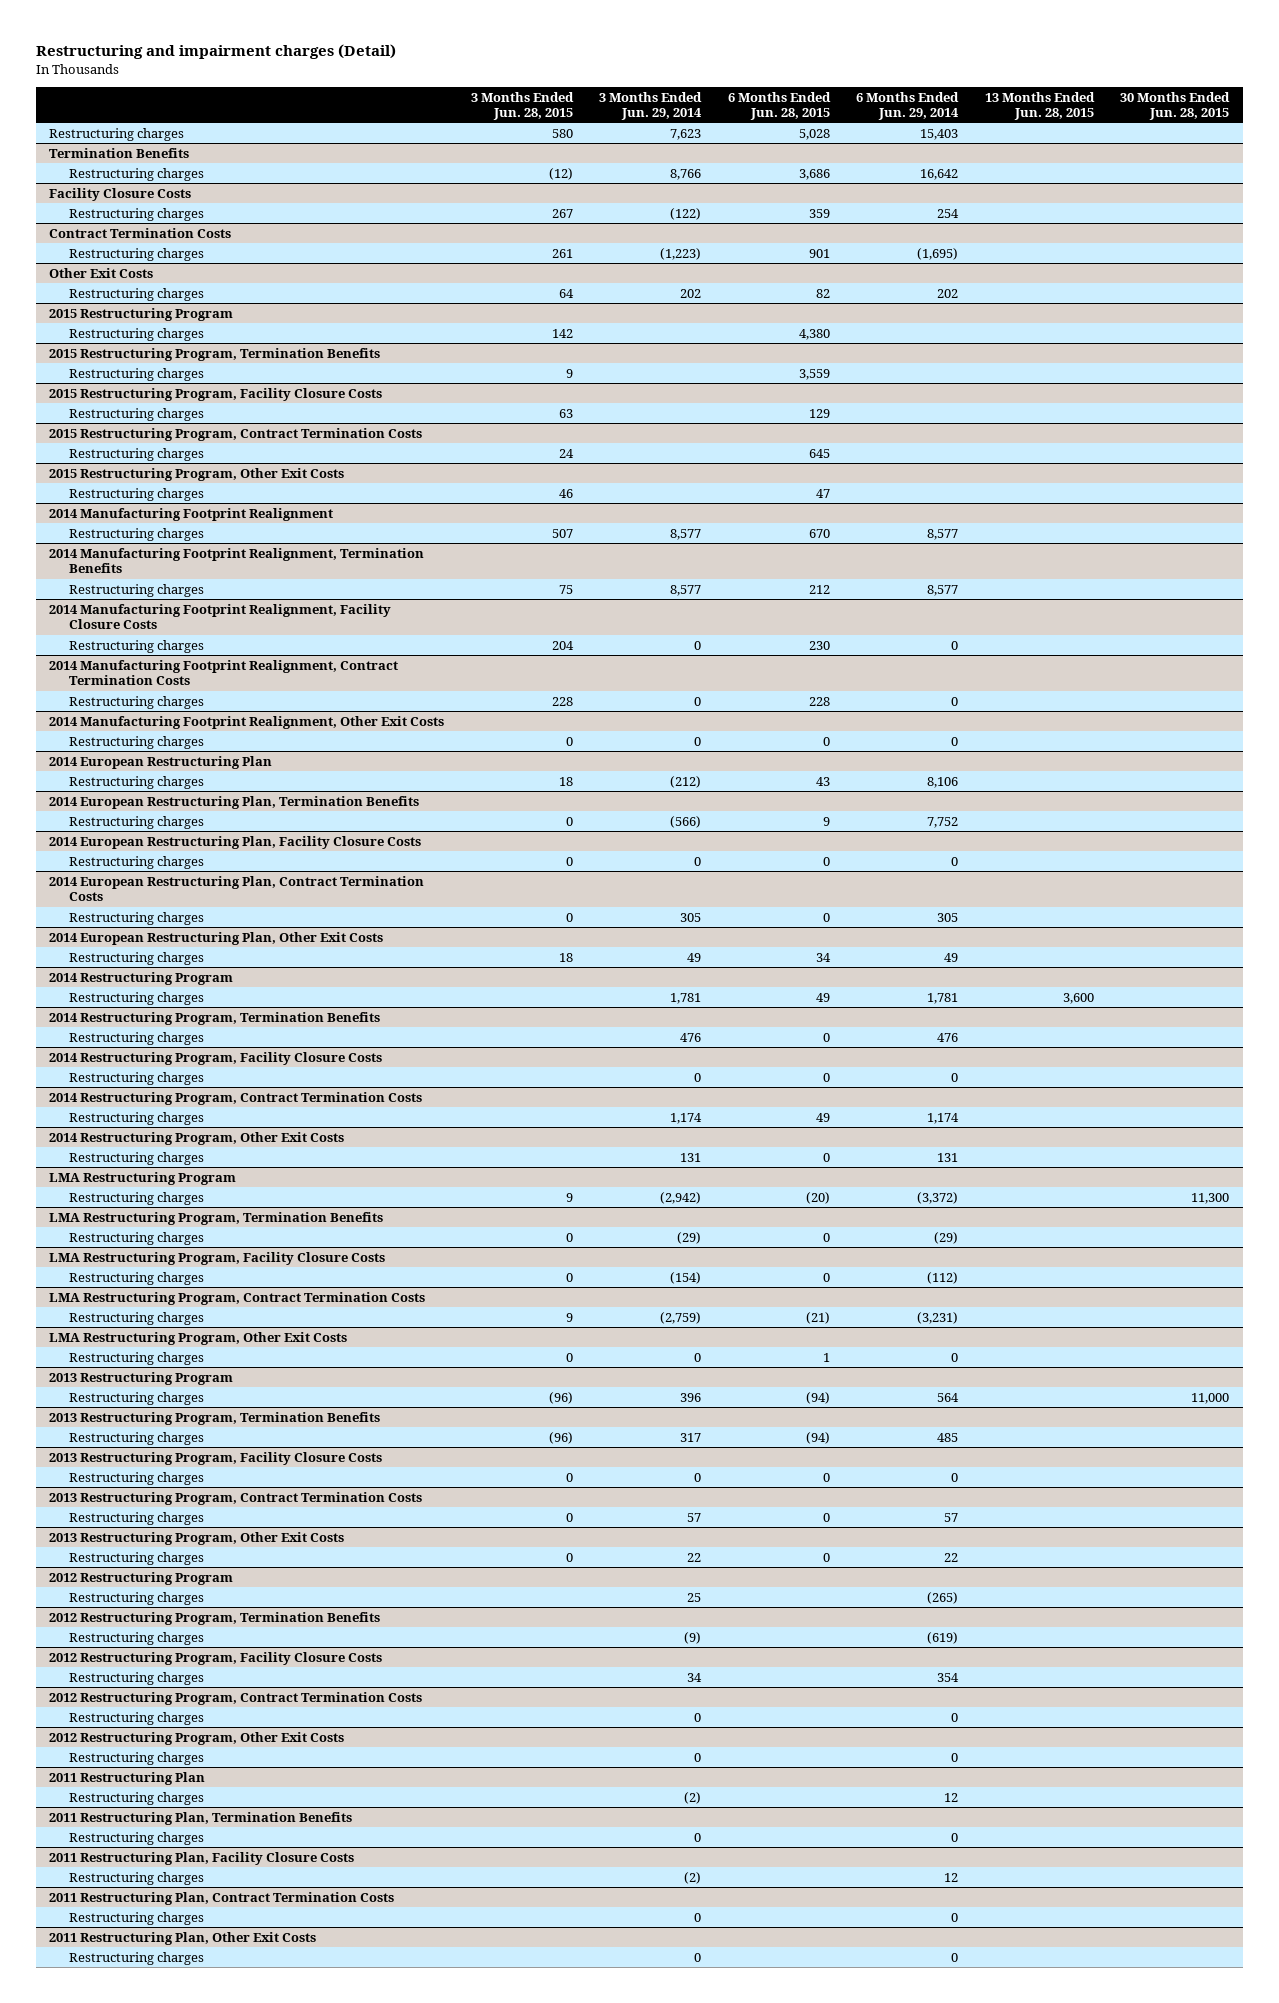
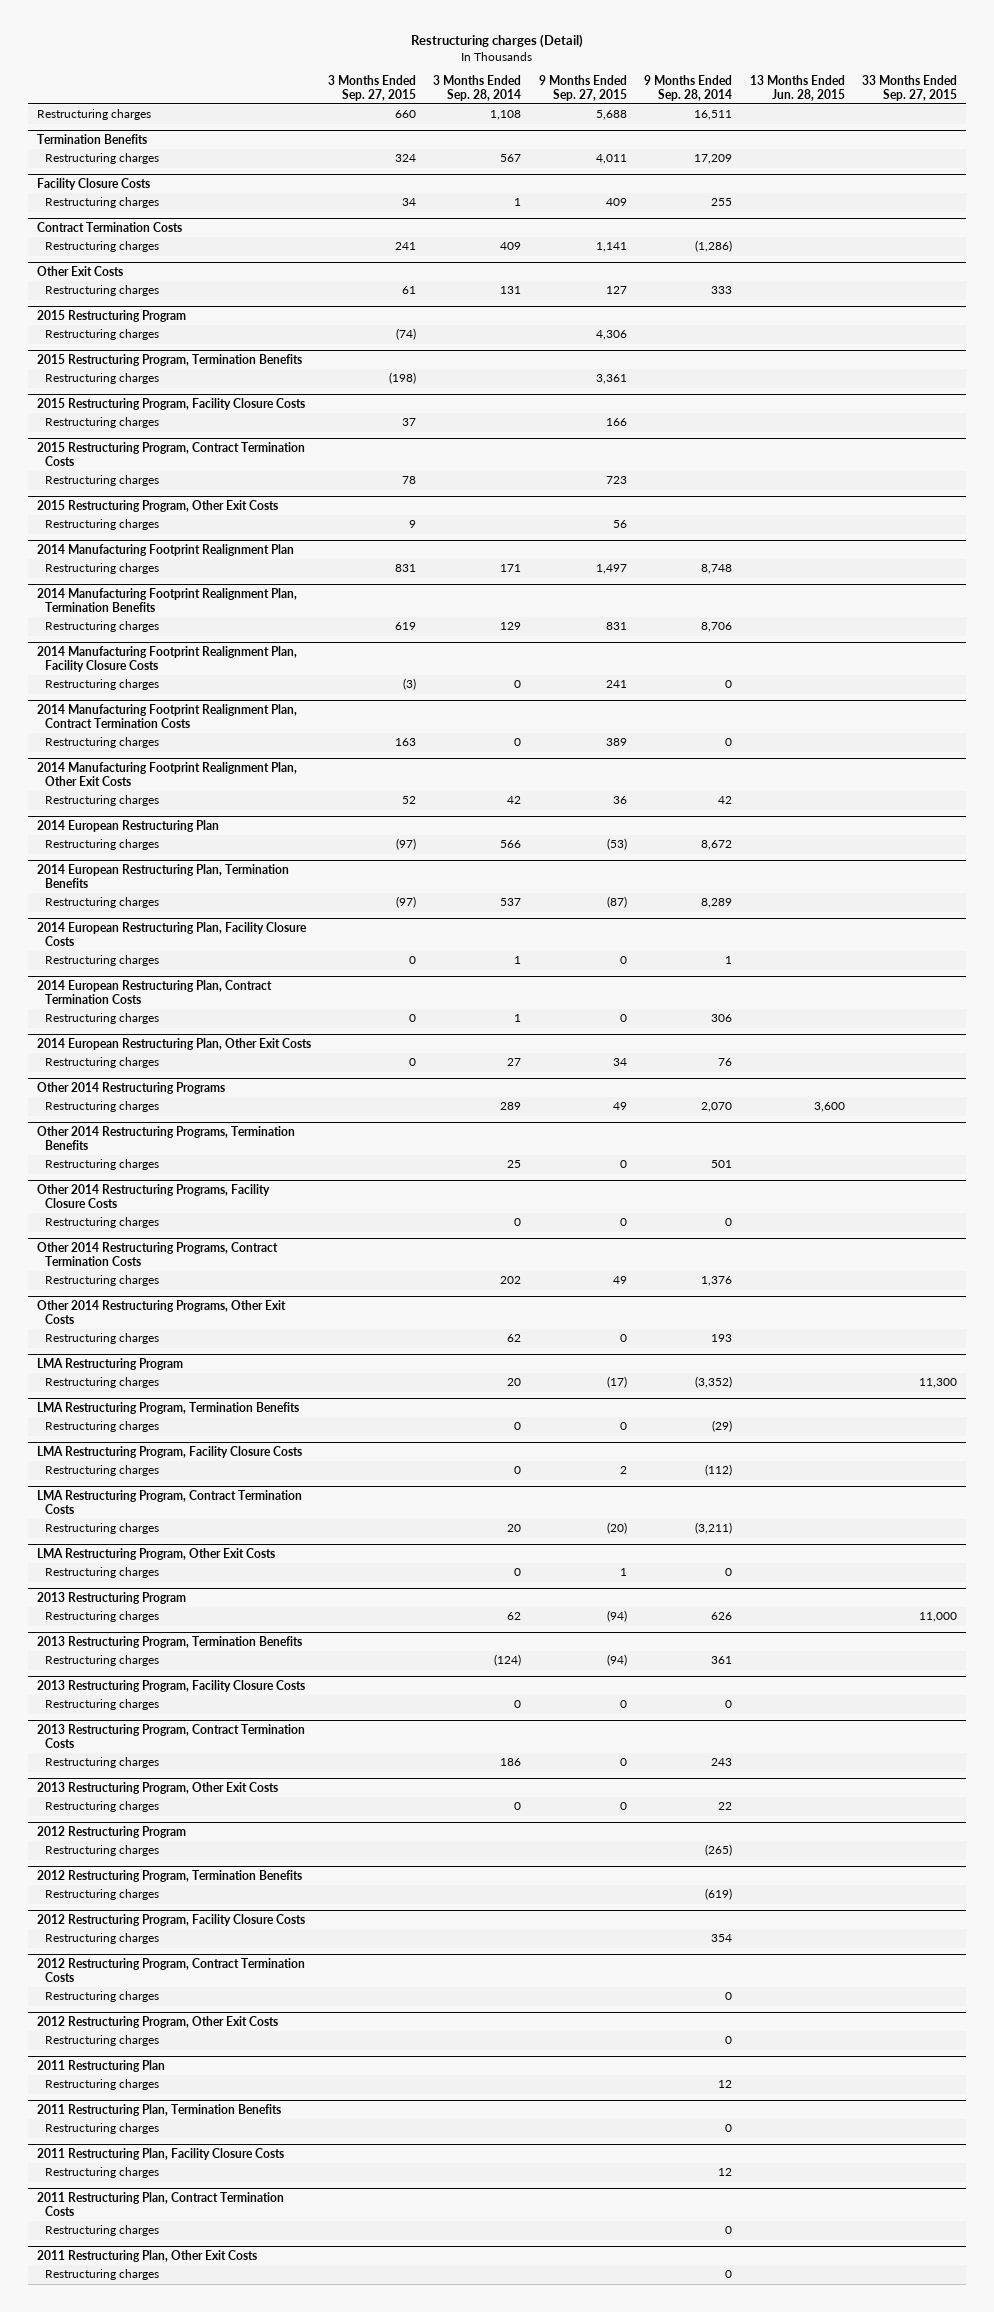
[35,44,396,60] Restructuring and impairment charges (Detail) -> [410,34,583,49] Restructuring charges (Detail)
[470,91,574,121] 3 Months Ended Jun. 28, 2015 -> none
[599,91,703,121] 3 Months Ended Jun. 29, 2014 -> none
[727,91,831,121] 6 Months Ended Jun. 28, 2015 -> none
[856,91,960,121] 6 Months Ended Jun. 29, 2014 -> none
[1120,91,1231,121] 30 Months Ended Jun. 28, 2015 -> none
none -> [327,75,416,101] 3 Months Ended Sep. 27, 2015
none -> [433,75,522,101] 3 Months Ended Sep. 28, 2014
none -> [538,75,627,101] 9 Months Ended Sep. 27, 2015
none -> [644,75,733,101] 9 Months Ended Sep. 28, 2014
none -> [862,75,958,101] 33 Months Ended Sep. 27, 2015
[49,507,334,521] 2014 Manufacturing Footprint Realignment -> [36,544,294,557] 2014 Manufacturing Footprint Realignment Plan
[49,547,425,574] 2014 Manufacturing Footprint Realignment, Termination Benefits -> [36,588,297,612] 2014 Manufacturing Footprint Realignment Plan, Termination Benefits
[49,603,392,630] 2014 Manufacturing Footprint Realignment, Facility Closure Costs -> [36,646,297,672] 2014 Manufacturing Footprint Realignment Plan, Facility Closure Costs
[49,659,399,686] 2014 Manufacturing Footprint Realignment, Contract Termination Costs -> [36,704,297,728] 2014 Manufacturing Footprint Realignment Plan, Contract Termination Costs
[49,715,445,729] 2014 Manufacturing Footprint Realignment, Other Exit Costs -> [36,762,297,786] 2014 Manufacturing Footprint Realignment Plan, Other Exit Costs
[49,971,234,985] 2014 Restructuring Program -> [36,1082,225,1095] Other 2014 Restructuring Programs
[49,1011,381,1025] 2014 Restructuring Program, Termination Benefits -> [36,1126,295,1150] Other 2014 Restructuring Programs, Termination Benefits
[49,1051,383,1065] 2014 Restructuring Program, Facility Closure Costs -> [36,1184,270,1208] Other 2014 Restructuring Programs, Facility Closure Costs
[49,1091,423,1105] 2014 Restructuring Program, Contract Termination Costs -> [36,1242,278,1266] Other 2014 Restructuring Programs, Contract Termination Costs
[49,1131,345,1145] 2014 Restructuring Program, Other Exit Costs -> [36,1300,286,1324] Other 2014 Restructuring Programs, Other Exit Costs

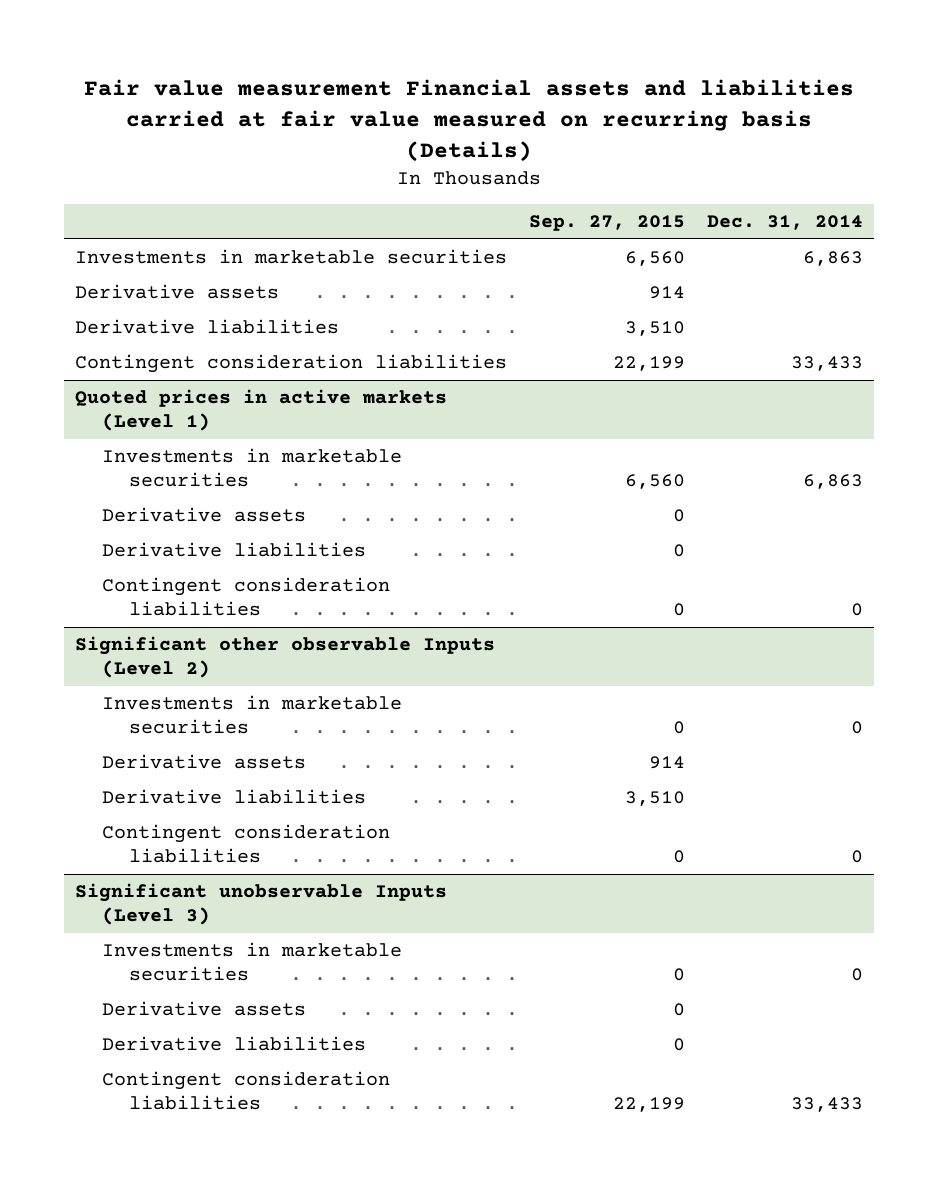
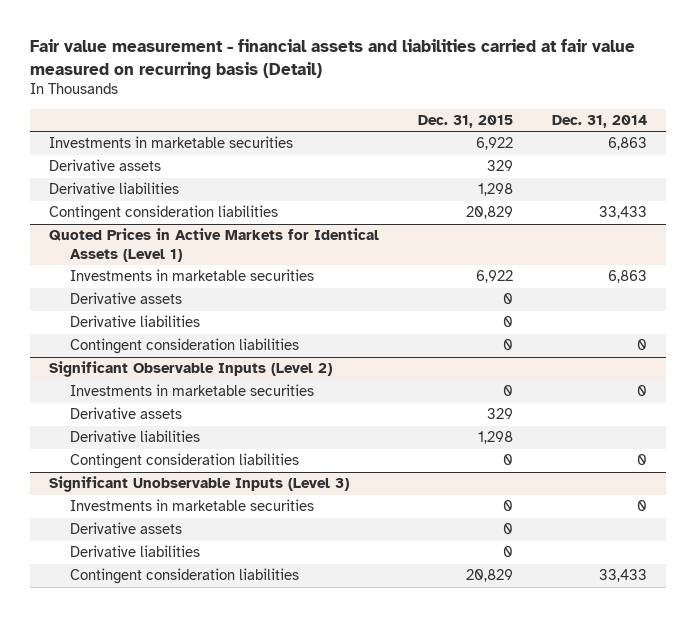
[84,79,855,162] Fair value measurement Financial assets and liabilities carried at fair value measured on recurring basis (Details) -> [29,39,635,79] Fair value measurement - financial assets and liabilities carried at fair value measured on recurring basis (Detail)
[529,215,686,232] Sep. 27, 2015 -> none
none -> [417,115,513,129] Dec. 31, 2015
[75,389,448,432] Quoted prices in active markets (Level 1) -> [48,228,379,262] Quoted Prices in Active Markets for Identical Assets (Level 1)
[75,636,496,679] Significant other observable Inputs (Level 2) -> [48,361,332,378] Significant Observable Inputs (Level 2)
[75,883,448,926] Significant unobservable Inputs (Level 3) -> [48,476,349,493] Significant Unobservable Inputs (Level 3)

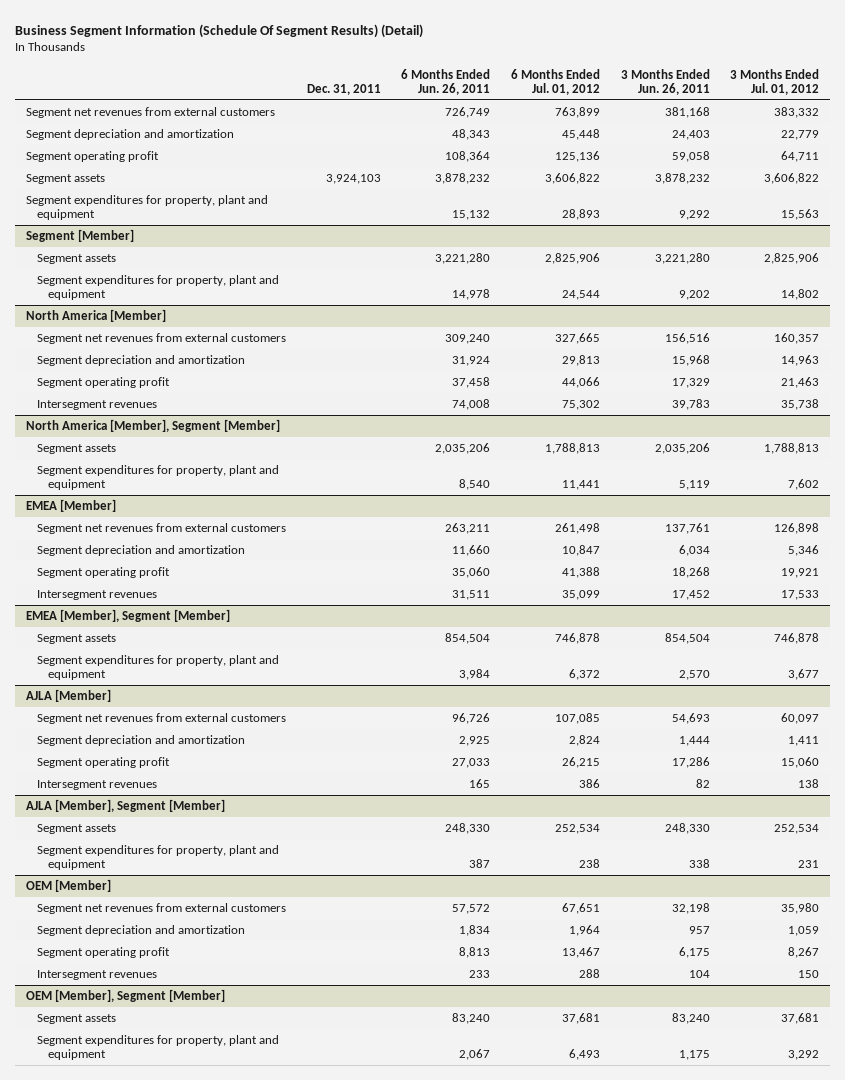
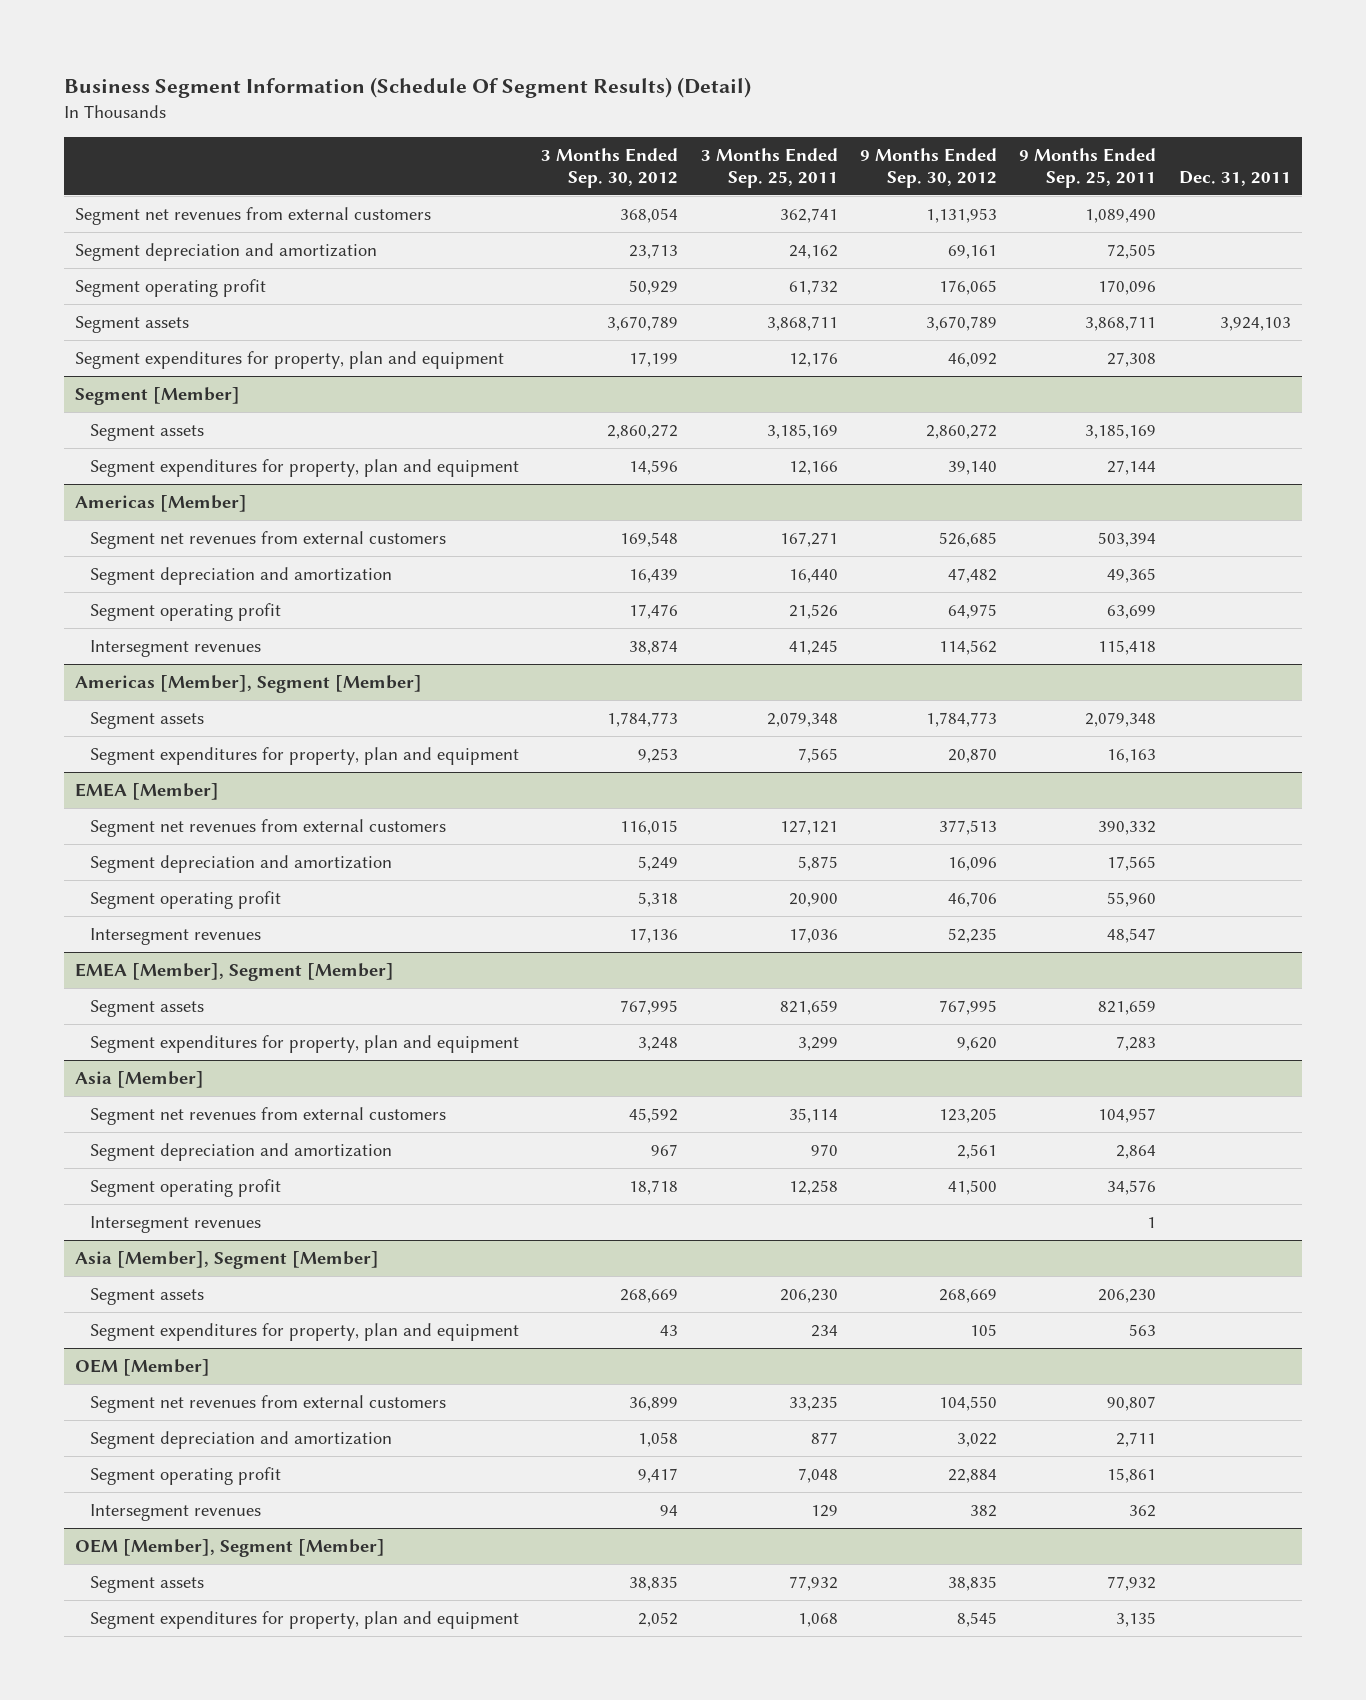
[401,68,491,95] 6 Months Ended Jun. 26, 2011 -> none
[510,68,600,95] 6 Months Ended Jul. 01, 2012 -> none
[620,68,710,95] 3 Months Ended Jun. 26, 2011 -> none
[730,68,820,95] 3 Months Ended Jul. 01, 2012 -> none
none -> [541,147,679,189] 3 Months Ended Sep. 30, 2012
none -> [700,147,838,189] 3 Months Ended Sep. 25, 2011
none -> [859,147,997,189] 9 Months Ended Sep. 30, 2012
none -> [1019,147,1157,189] 9 Months Ended Sep. 25, 2011
[25,195,268,221] Segment expenditures for property, plant and equipment -> [75,350,505,369] Segment expenditures for property, plan and equipment
[36,275,279,301] Segment expenditures for property, plant and equipment -> [89,458,519,477] Segment expenditures for property, plan and equipment
[25,309,166,323] North America [Member] -> [75,494,248,512] Americas [Member]
[25,419,280,433] North America [Member], Segment [Member] -> [75,674,423,693] Americas [Member], Segment [Member]
[36,465,279,491] Segment expenditures for property, plant and equipment -> [89,746,519,765] Segment expenditures for property, plan and equipment
[25,689,111,703] AJLA [Member] -> none
[36,713,286,725] Segment net revenues from external customers -> none
[36,735,245,747] Segment depreciation and amortization -> none
[36,757,170,769] Segment operating profit -> none
[36,780,157,791] Intersegment revenues -> none
[25,799,225,813] AJLA [Member], Segment [Member] -> none
[36,824,116,835] Segment assets -> none
[36,845,279,871] Segment expenditures for property, plant and equipment -> none
[36,655,279,681] Segment expenditures for property, plant and equipment -> [89,1034,519,1053] Segment expenditures for property, plan and equipment
none -> [75,1070,205,1088] Asia [Member]
none -> [89,1106,446,1125] Segment net revenues from external customers
none -> [89,1142,392,1161] Segment depreciation and amortization
none -> [89,1178,281,1197] Segment operating profit
none -> [89,1215,261,1233] Intersegment revenues
none -> [75,1250,380,1269] Asia [Member], Segment [Member]
none -> [89,1287,204,1305] Segment assets
none -> [89,1322,519,1341] Segment expenditures for property, plan and equipment
[36,1035,279,1061] Segment expenditures for property, plant and equipment -> [89,1610,519,1629] Segment expenditures for property, plan and equipment

